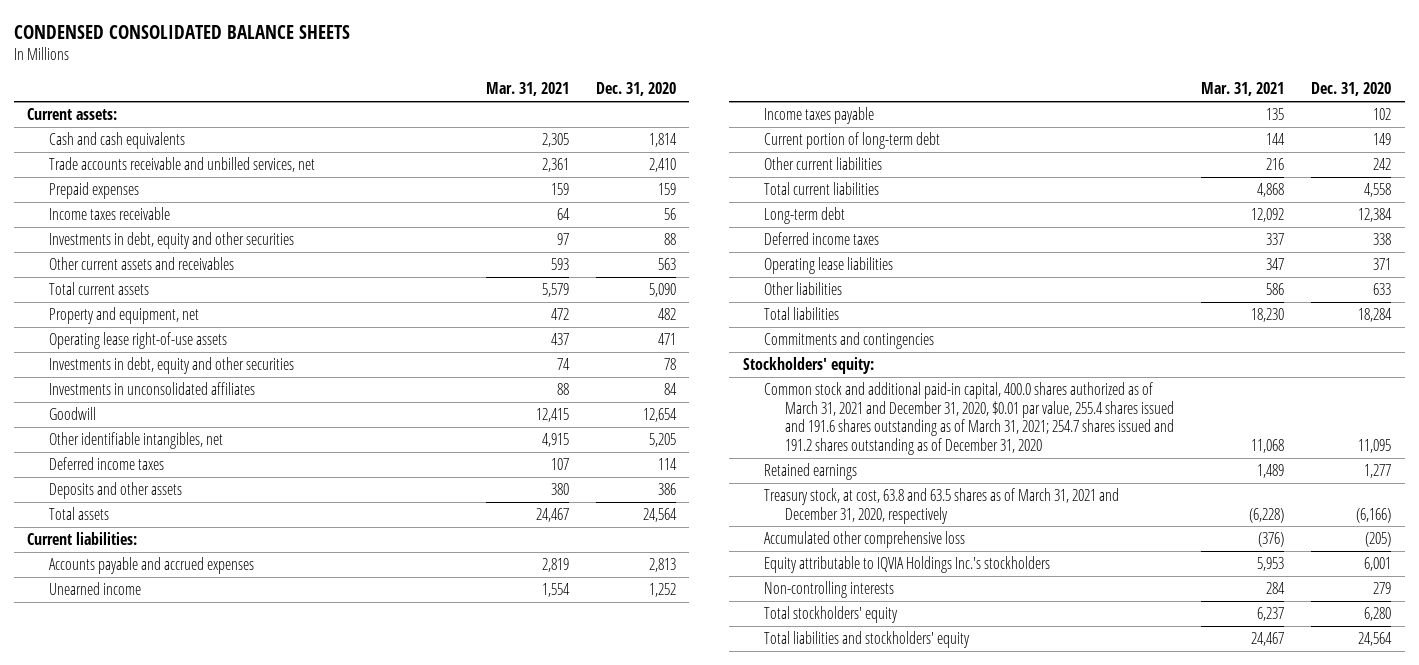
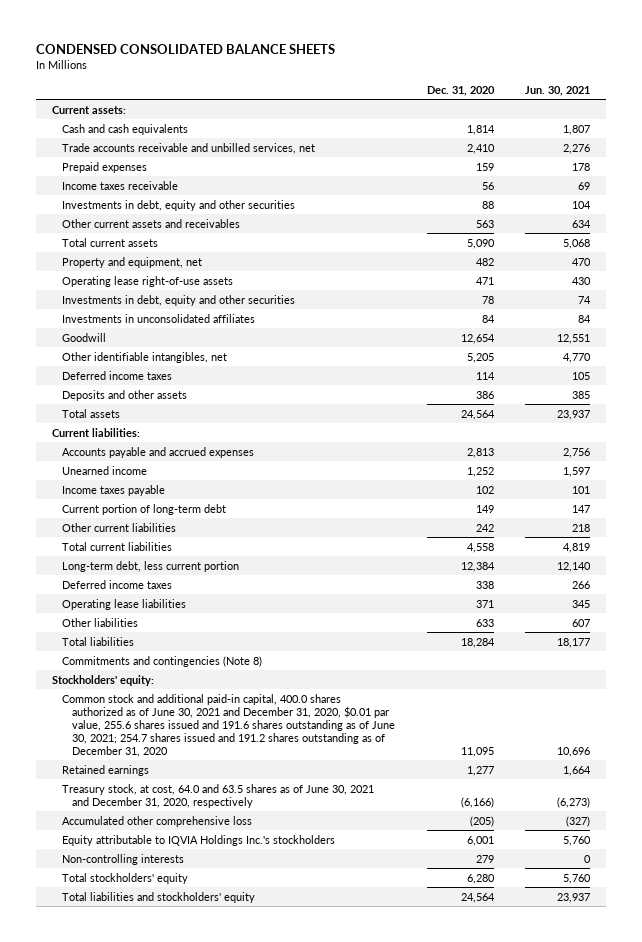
[485,82,569,97] Mar. 31, 2021 -> none
none -> [525,85,591,96] Jun. 30, 2021
[763,207,845,225] Long-term debt -> [62,560,240,572] Long-term debt, less current portion
[763,332,934,350] Commitments and contingencies -> [62,655,263,667] Commitments and contingencies (Note 8)
[763,382,1175,455] Common stock and additional paid-in capital, 400.0 shares authorized as of March 31, 2021 and December 31, 2020, $0.01 par value, 255.4 shares issued and 191.6 shares outstanding as of March 31, 2021; 254.7 shares issued and 191.2 shares outstanding as of December 31, 2020 -> [62,693,395,757] Common stock and additional paid-in capital, 400.0 shares authorized as of June 30, 2021 and December 31, 2020, $0.01 par value, 255.6 shares issued and 191.6 shares outstanding as of June 30, 2021; 254.7 shares issued and 191.2 shares outstanding as of December 31, 2020
[763,488,1119,524] Treasury stock, at cost, 63.8 and 63.5 shares as of March 31, 2021 and December 31, 2020, respectively -> [62,783,375,808] Treasury stock, at cost, 64.0 and 63.5 shares as of June 30, 2021 and December 31, 2020, respectively

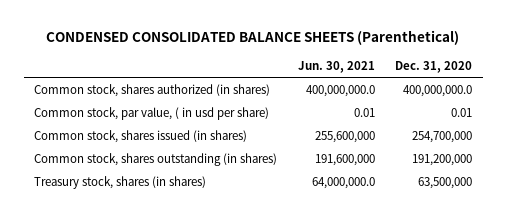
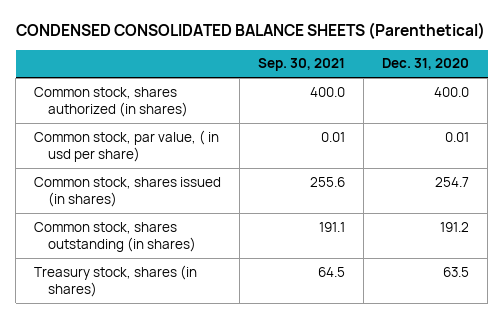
[297,60,375,73] Jun. 30, 2021 -> none
none -> [258,58,346,72] Sep. 30, 2021
[403,84,473,97] 400,000,000.0 -> [434,86,470,97] 400.0
[412,130,473,143] 254,700,000 -> [435,176,470,187] 254.7
[412,153,473,166] 191,200,000 -> [440,221,470,232] 191.2
[418,176,473,189] 63,500,000 -> [443,266,470,277] 63.5

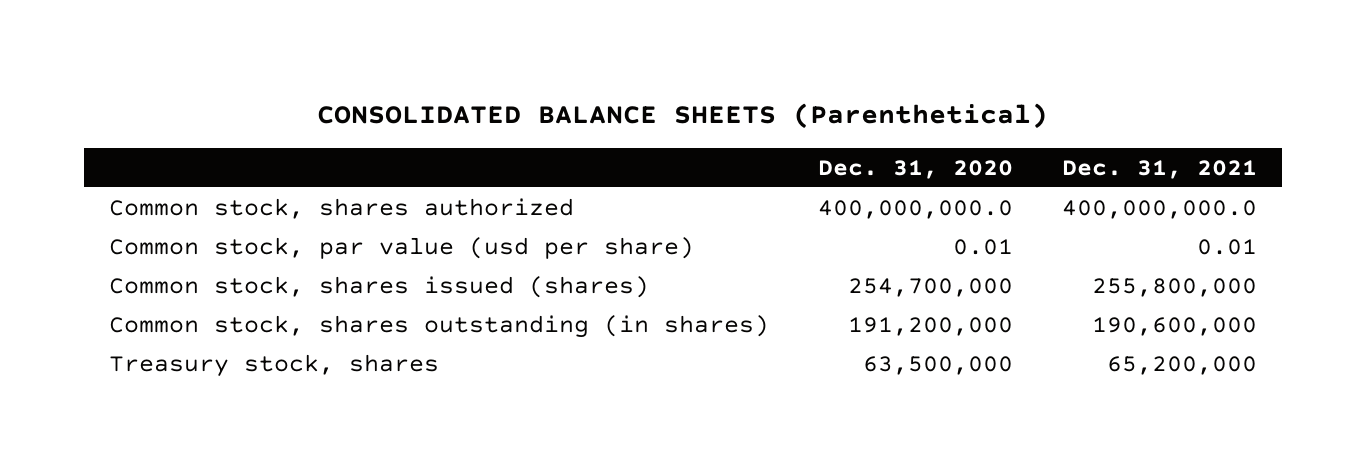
[15,22,485,40] CONDENSED CONSOLIDATED BALANCE SHEETS (Parenthetical) -> [317,103,1049,130] CONSOLIDATED BALANCE SHEETS (Parenthetical)
[258,58,346,72] Sep. 30, 2021 -> none
none -> [1062,159,1258,179] Dec. 31, 2021
[34,86,188,117] Common stock, shares authorized (in shares) -> [109,197,575,219] Common stock, shares authorized
[434,86,470,97] 400.0 -> [818,199,1014,219] 400,000,000.0
[34,129,220,162] Common stock, par value, ( in usd per share) -> [109,236,695,259] Common stock, par value (usd per share)
[34,176,222,207] Common stock, shares issued (in shares) -> [109,275,650,298] Common stock, shares issued (shares)
[435,176,470,187] 254.7 -> [848,277,1014,297] 254,700,000
[440,221,470,232] 191.2 -> [848,316,1014,336] 191,200,000
[34,264,198,297] Treasury stock, shares (in shares) -> [109,353,440,377] Treasury stock, shares
[443,266,470,277] 63.5 -> [863,355,1014,375] 63,500,000

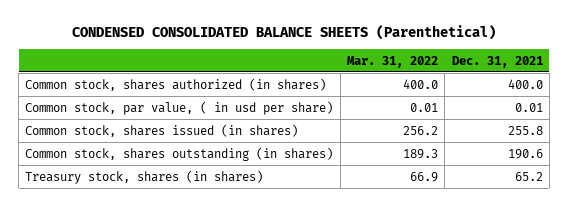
[317,103,1049,130] CONSOLIDATED BALANCE SHEETS (Parenthetical) -> [71,25,496,41] CONDENSED CONSOLIDATED BALANCE SHEETS (Parenthetical)
[818,159,1014,179] Dec. 31, 2020 -> none
none -> [346,55,438,68] Mar. 31, 2022
[109,197,575,219] Common stock, shares authorized -> [25,77,327,91] Common stock, shares authorized (in shares)
[1062,199,1258,219] 400,000,000.0 -> [507,78,543,89] 400.0
[109,236,695,259] Common stock, par value (usd per share) -> [25,100,334,115] Common stock, par value, ( in usd per share)
[109,275,650,298] Common stock, shares issued (shares) -> [25,123,299,137] Common stock, shares issued (in shares)
[1092,277,1258,297] 255,800,000 -> [507,125,543,135] 255.8
[1092,316,1258,336] 190,600,000 -> [507,148,543,159] 190.6
[109,353,440,377] Treasury stock, shares -> [25,169,264,184] Treasury stock, shares (in shares)
[1107,355,1258,375] 65,200,000 -> [514,171,543,181] 65.2

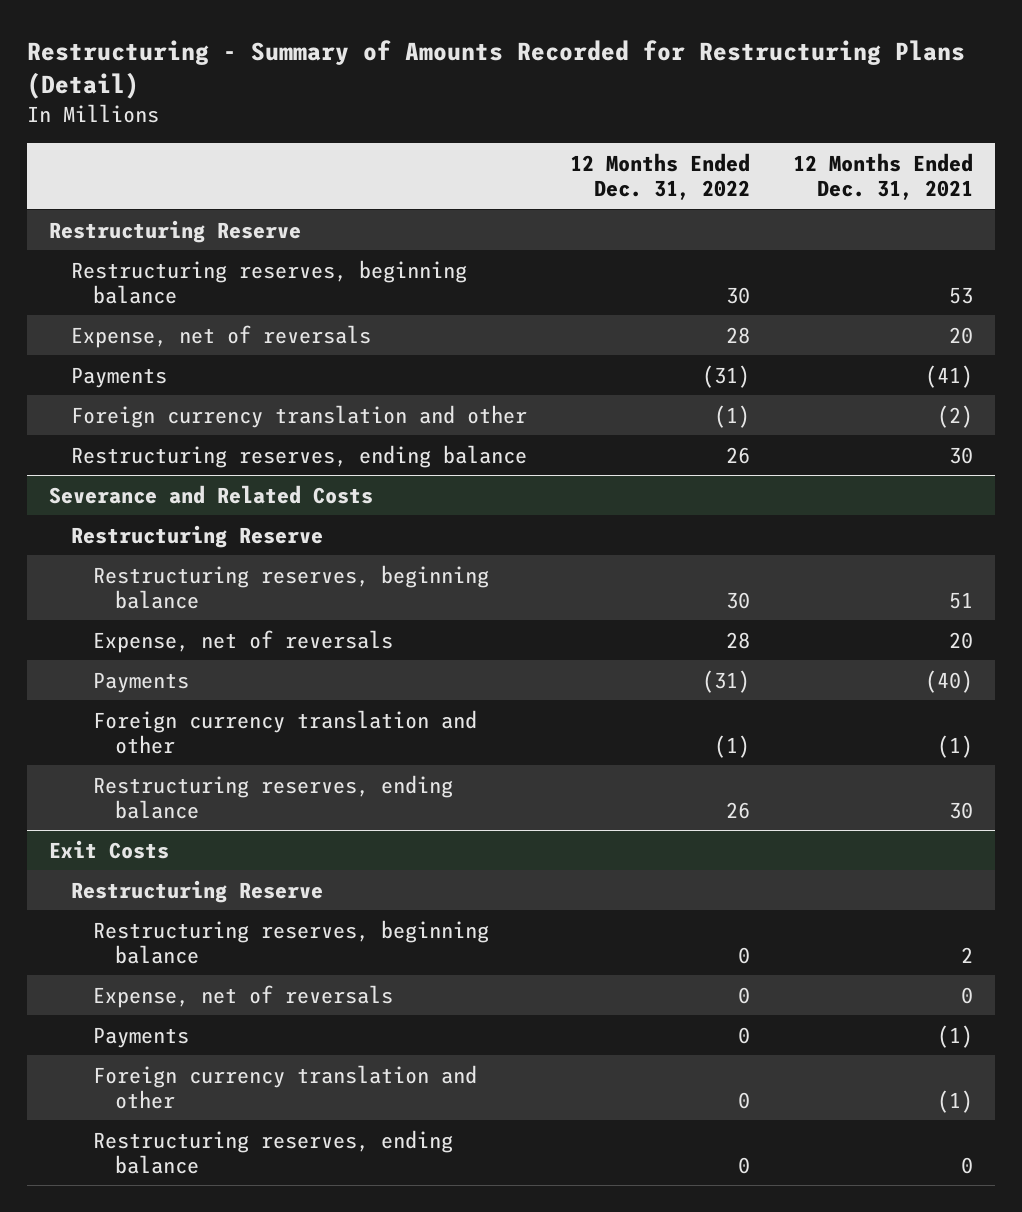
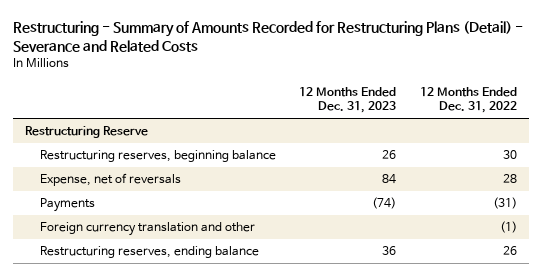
[26,40,965,100] Restructuring - Summary of Amounts Recorded for Restructuring Plans (Detail) -> [13,20,524,52] Restructuring - Summary of Amounts Recorded for Restructuring Plans (Detail) - Severance and Related Costs
[793,152,974,201] 12 Months Ended Dec. 31, 2021 -> none
none -> [299,86,397,114] 12 Months Ended Dec. 31, 2023
[48,484,373,504] Severance and Related Costs -> none
[70,524,323,548] Restructuring Reserve -> none
[92,564,489,609] Restructuring reserves, beginning balance -> none
[92,629,393,653] Expense, net of reversals -> none
[92,671,189,693] Payments -> none
[92,709,477,754] Foreign currency translation and other -> none
[92,774,453,819] Restructuring reserves, ending balance -> none
[48,839,169,859] Exit Costs -> none
[70,879,323,903] Restructuring Reserve -> none
[92,919,489,964] Restructuring reserves, beginning balance -> none
[92,984,393,1008] Expense, net of reversals -> none
[92,1026,189,1048] Payments -> none
[92,1064,477,1109] Foreign currency translation and other -> none
[92,1129,453,1174] Restructuring reserves, ending balance -> none

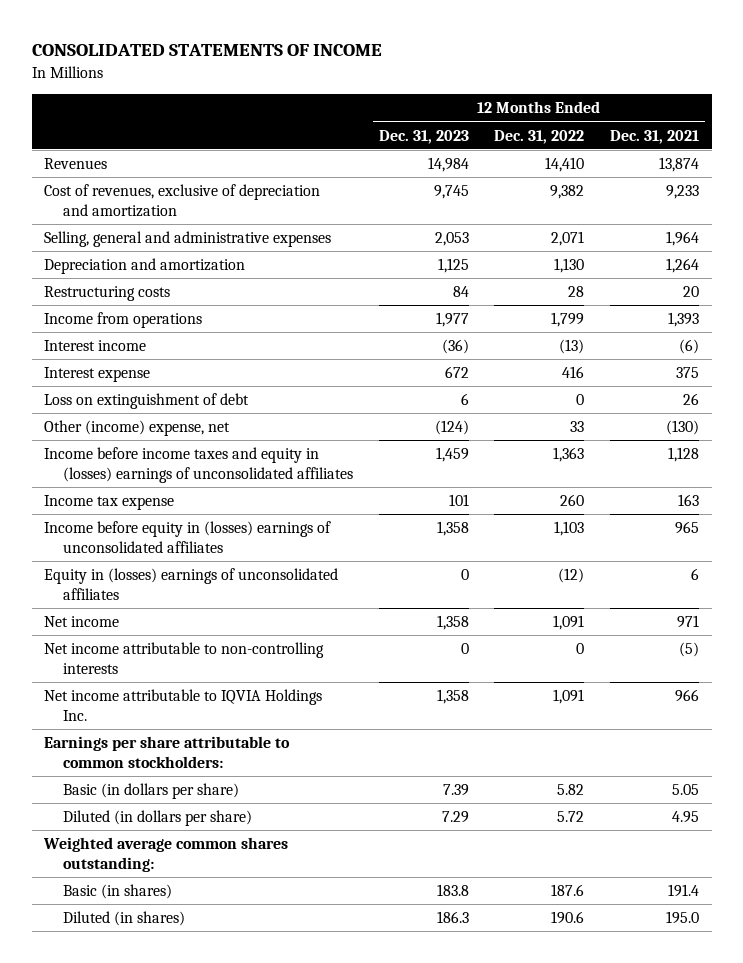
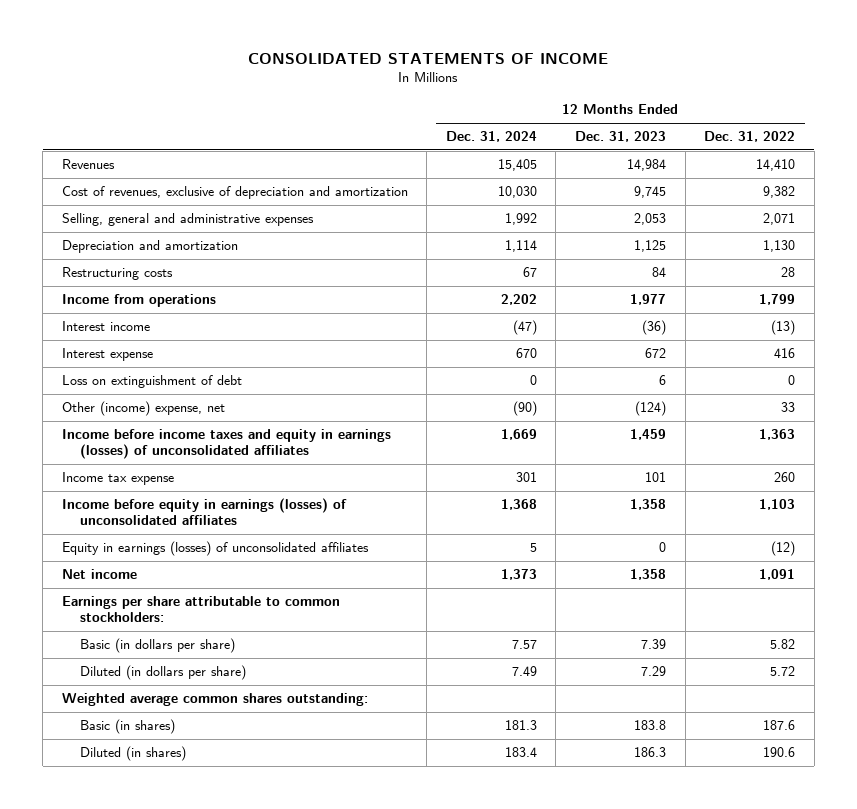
[609,129,699,144] Dec. 31, 2021 -> none
none -> [445,131,537,143] Dec. 31, 2024
[44,447,354,483] Income before income taxes and equity in (losses) earnings of unconsolidated affiliates -> [61,429,391,460] Income before income taxes and equity in earnings (losses) of unconsolidated affiliates
[44,521,332,553] Income before equity in (losses) earnings of unconsolidated affiliates -> [61,498,347,526] Income before equity in earnings (losses) of unconsolidated affiliates
[44,568,339,600] Equity in (losses) earnings of unconsolidated affiliates -> [61,541,369,557] Equity in earnings (losses) of unconsolidated affiliates
[44,642,325,674] Net income attributable to non-controlling interests -> none
[44,689,323,721] Net income attributable to IQVIA Holdings Inc. -> none

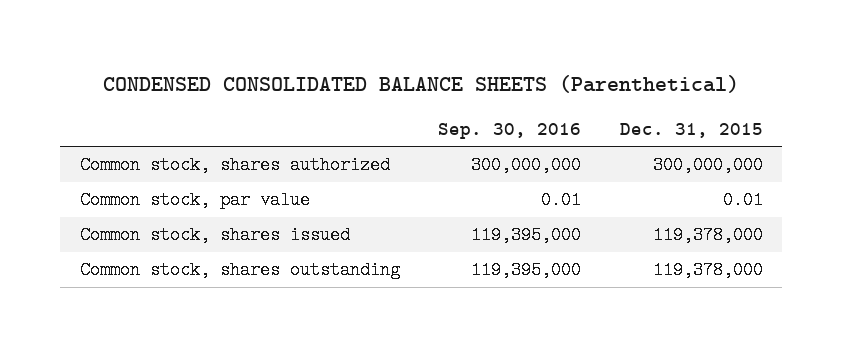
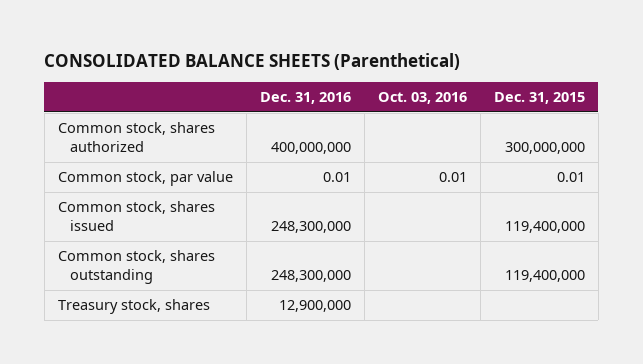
[103,75,740,94] CONDENSED CONSOLIDATED BALANCE SHEETS (Parenthetical) -> [44,52,461,70] CONSOLIDATED BALANCE SHEETS (Parenthetical)
[438,123,582,140] Sep. 30, 2016 -> none
none -> [259,91,351,104] Dec. 31, 2016
none -> [377,91,467,104] Oct. 03, 2016
[653,226,764,245] 119,378,000 -> [504,221,585,234] 119,400,000
[653,261,764,280] 119,378,000 -> [504,270,585,283] 119,400,000
none -> [57,299,210,315] Treasury stock, shares

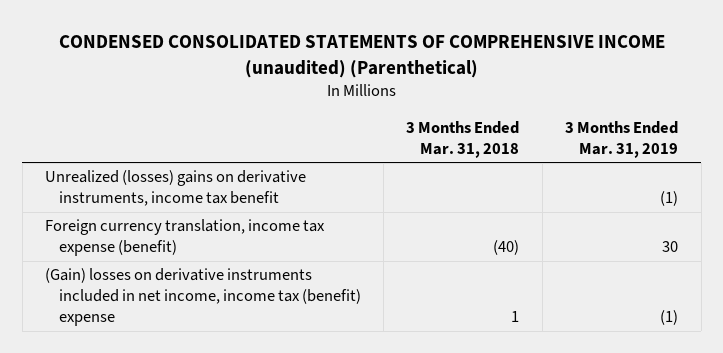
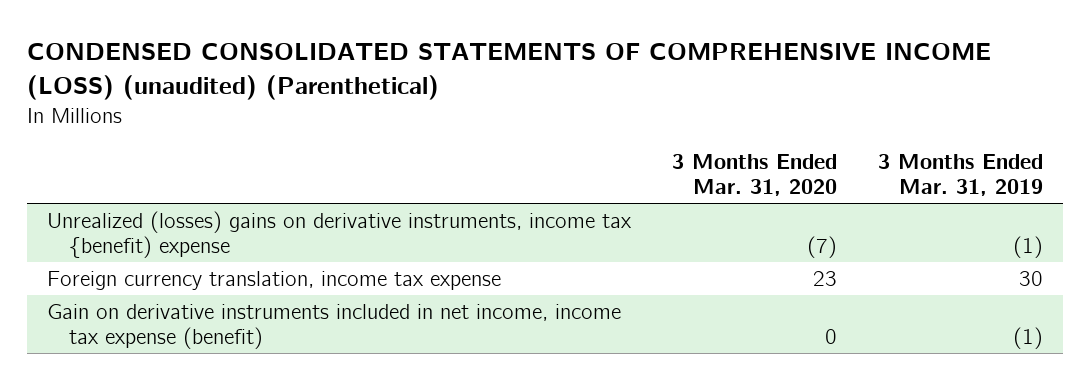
[58,35,665,78] CONDENSED CONSOLIDATED STATEMENTS OF COMPREHENSIVE INCOME (unaudited) (Parenthetical) -> [26,43,991,101] CONDENSED CONSOLIDATED STATEMENTS OF COMPREHENSIVE INCOME (LOSS) (unaudited) (Parenthetical)
[406,120,520,158] 3 Months Ended Mar. 31, 2018 -> none
none -> [672,154,838,197] 3 Months Ended Mar. 31, 2020
[45,170,307,207] Unrealized (losses) gains on derivative instruments, income tax benefit -> [47,210,633,259] Unrealized (losses) gains on derivative instruments, income tax {benefit) expense
[45,219,326,257] Foreign currency translation, income tax expense (benefit) -> [47,270,502,290] Foreign currency translation, income tax expense
[45,268,361,327] (Gain) losses on derivative instruments included in net income, income tax (benefit) expense -> [47,303,622,350] Gain on derivative instruments included in net income, income tax expense (benefit)

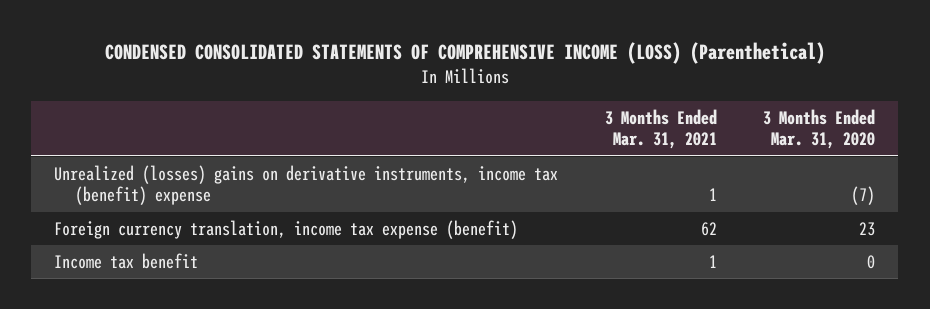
[26,43,991,101] CONDENSED CONSOLIDATED STATEMENTS OF COMPREHENSIVE INCOME (LOSS) (unaudited) (Parenthetical) -> [104,41,825,64] CONDENSED CONSOLIDATED STATEMENTS OF COMPREHENSIVE INCOME (LOSS) (Parenthetical)
[878,154,1044,197] 3 Months Ended Mar. 31, 2019 -> none
none -> [604,109,717,150] 3 Months Ended Mar. 31, 2021
[47,210,633,259] Unrealized (losses) gains on derivative instruments, income tax {benefit) expense -> [54,164,559,206] Unrealized (losses) gains on derivative instruments, income tax (benefit) expense
[47,270,502,290] Foreign currency translation, income tax expense -> [54,219,519,239] Foreign currency translation, income tax expense (benefit)
[47,303,622,350] Gain on derivative instruments included in net income, income tax expense (benefit) -> [54,252,199,269] Income tax benefit

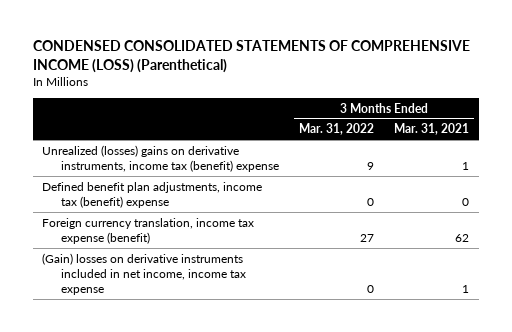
[763,109,876,150] 3 Months Ended Mar. 31, 2020 -> none
none -> [299,123,375,136] Mar. 31, 2022
none -> [42,181,263,208] Defined benefit plan adjustments, income tax (benefit) expense
[54,252,199,269] Income tax benefit -> [42,252,247,295] (Gain) losses on derivative instruments included in net income, income tax expense

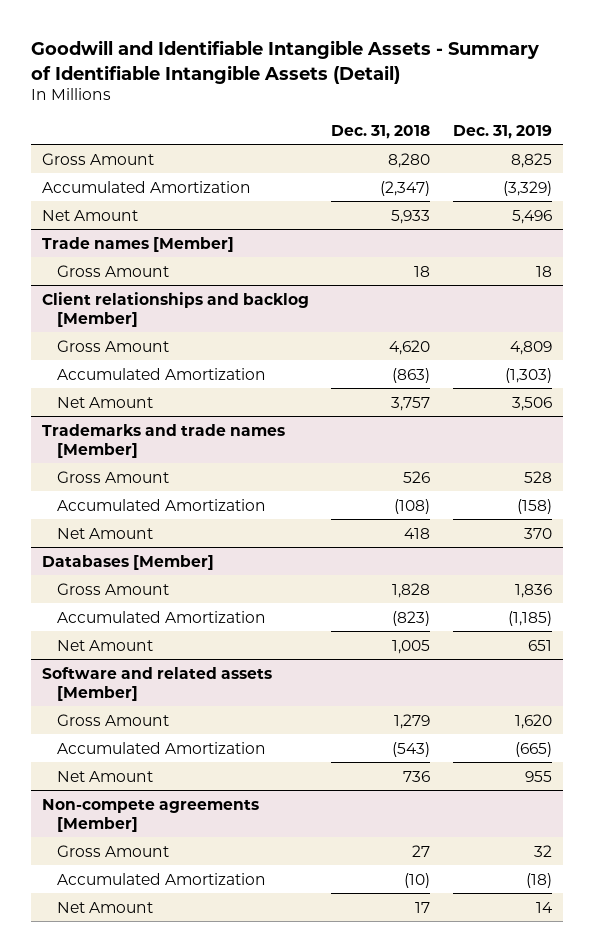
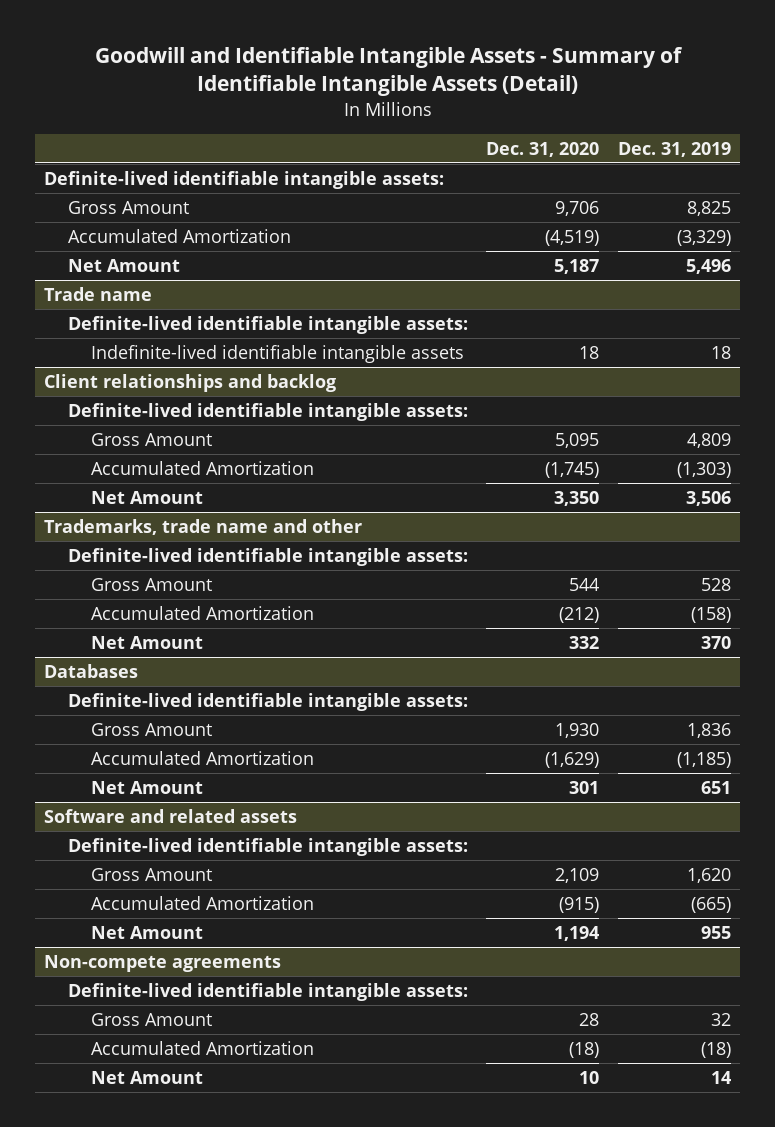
[331,124,431,139] Dec. 31, 2018 -> none
none -> [486,141,600,157] Dec. 31, 2020
none -> [44,171,445,190] Definite-lived identifiable intangible assets:
[42,236,235,252] Trade names [Member] -> [44,287,153,302] Trade name
none -> [67,316,468,335] Definite-lived identifiable intangible assets:
[57,264,170,277] Gross Amount -> [91,345,465,364] Indefinite-lived identifiable intangible assets
[42,291,310,327] Client relationships and backlog [Member] -> [44,374,337,393] Client relationships and backlog
none -> [67,403,468,422] Definite-lived identifiable intangible assets:
[42,423,286,458] Trademarks and trade names [Member] -> [44,519,363,536] Trademarks, trade name and other
none -> [67,548,468,567] Definite-lived identifiable intangible assets:
[42,554,215,570] Databases [Member] -> [44,664,139,679] Databases
none -> [67,693,468,712] Definite-lived identifiable intangible assets:
[42,666,273,701] Software and related assets [Member] -> [44,809,298,824] Software and related assets
none -> [67,838,468,857] Definite-lived identifiable intangible assets:
[42,798,260,832] Non-compete agreements [Member] -> [44,955,282,973] Non-compete agreements
none -> [67,983,468,1002] Definite-lived identifiable intangible assets:

